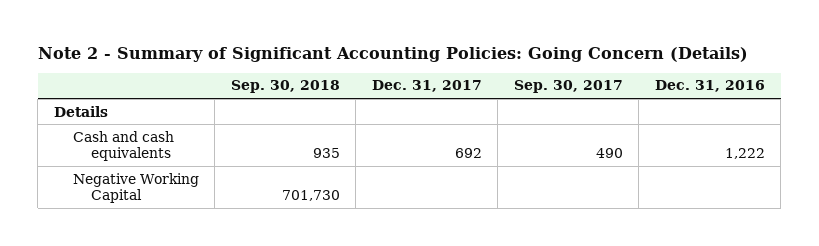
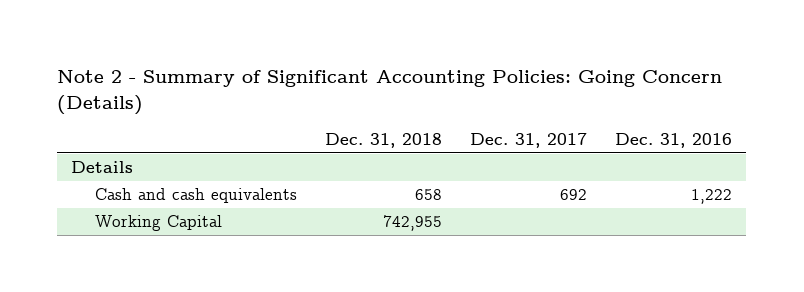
[230,80,340,94] Sep. 30, 2018 -> none
[513,80,623,94] Sep. 30, 2017 -> none
none -> [325,132,443,148] Dec. 31, 2018
[72,172,199,204] Negative Working Capital -> [95,215,223,232] Working Capital

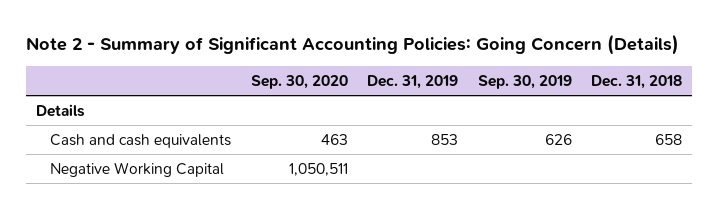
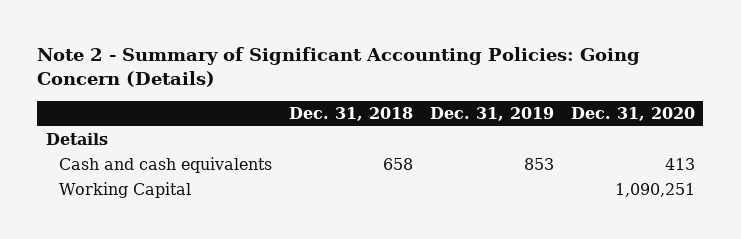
[250,74,348,89] Sep. 30, 2020 -> none
[477,74,572,89] Sep. 30, 2019 -> none
none -> [570,107,695,122] Dec. 31, 2020
[50,161,225,177] Negative Working Capital -> [58,182,191,199] Working Capital

